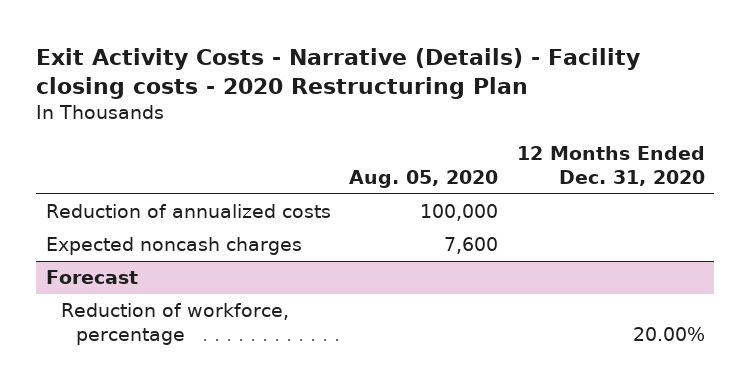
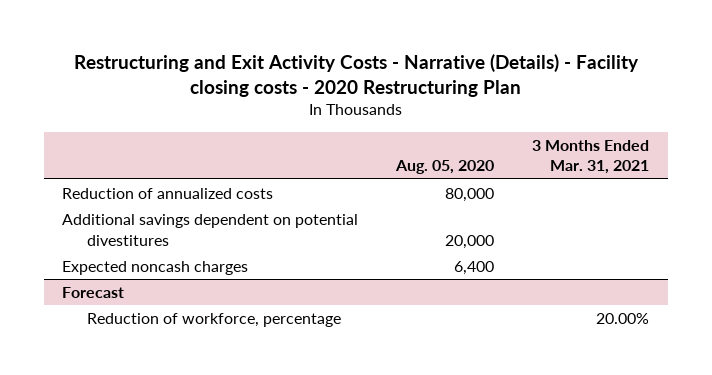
[36,48,641,99] Exit Activity Costs - Narrative (Details) - Facility closing costs - 2020 Restructuring Plan -> [73,53,639,97] Restructuring and Exit Activity Costs - Narrative (Details) - Facility closing costs - 2020 Restructuring Plan
[516,146,705,187] 12 Months Ended Dec. 31, 2020 -> none
none -> [532,139,650,175] 3 Months Ended Mar. 31, 2021
[420,204,499,222] 100,000 -> [445,188,495,203] 80,000
none -> [62,214,359,246] Additional savings dependent on potential divestitures
[444,237,499,255] 7,600 -> [454,261,495,276] 6,400

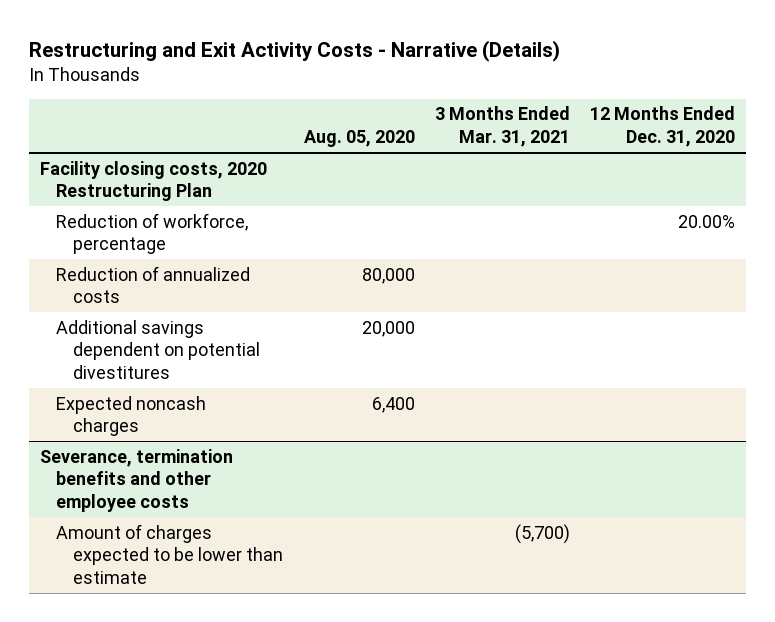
[73,53,639,97] Restructuring and Exit Activity Costs - Narrative (Details) - Facility closing costs - 2020 Restructuring Plan -> [29,40,561,63] Restructuring and Exit Activity Costs - Narrative (Details)
none -> [590,106,736,148] 12 Months Ended Dec. 31, 2020
none -> [39,160,267,202] Facility closing costs, 2020 Restructuring Plan
none -> [56,212,249,255] Reduction of workforce, percentage
[62,287,125,299] Forecast -> none
[87,313,342,328] Reduction of workforce, percentage -> none
none -> [39,448,233,513] Severance, termination benefits and other employee costs
none -> [56,523,284,585] Amount of charges expected to be lower than estimate

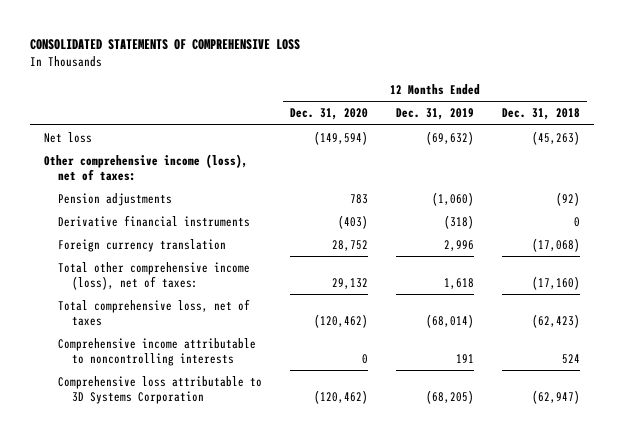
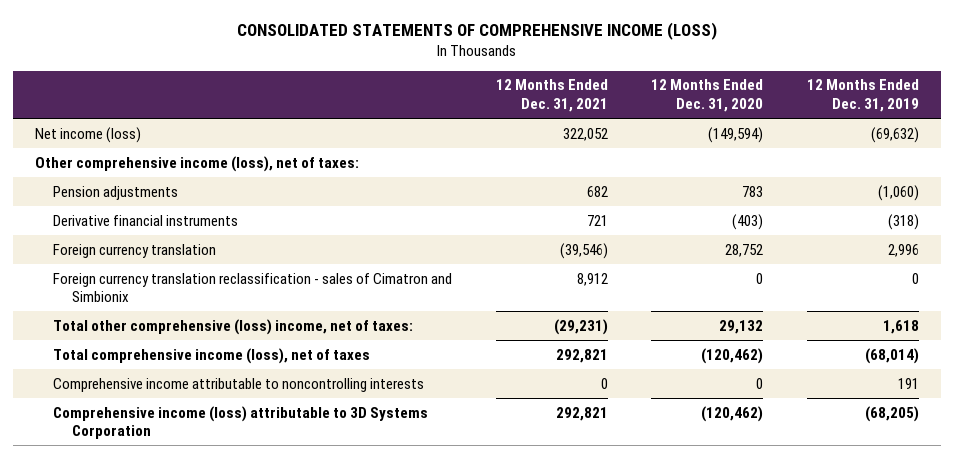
[29,38,300,50] CONSOLIDATED STATEMENTS OF COMPREHENSIVE LOSS -> [236,21,717,40] CONSOLIDATED STATEMENTS OF COMPREHENSIVE INCOME (LOSS)
[502,108,581,121] Dec. 31, 2018 -> none
none -> [495,79,608,113] 12 Months Ended Dec. 31, 2021
[43,131,92,143] Net loss -> [34,126,141,143] Net income (loss)
none -> [53,272,453,303] Foreign currency translation reclassification - sales of Cimatron and Simbionix
[57,261,250,290] Total other comprehensive income (loss), net of taxes: -> [53,318,414,335] Total other comprehensive (loss) income, net of taxes:
[57,298,250,326] Total comprehensive loss, net of taxes -> [53,347,371,364] Total comprehensive income (loss), net of taxes
[57,375,262,404] Comprehensive loss attributable to 3D Systems Corporation -> [53,405,429,440] Comprehensive income (loss) attributable to 3D Systems Corporation

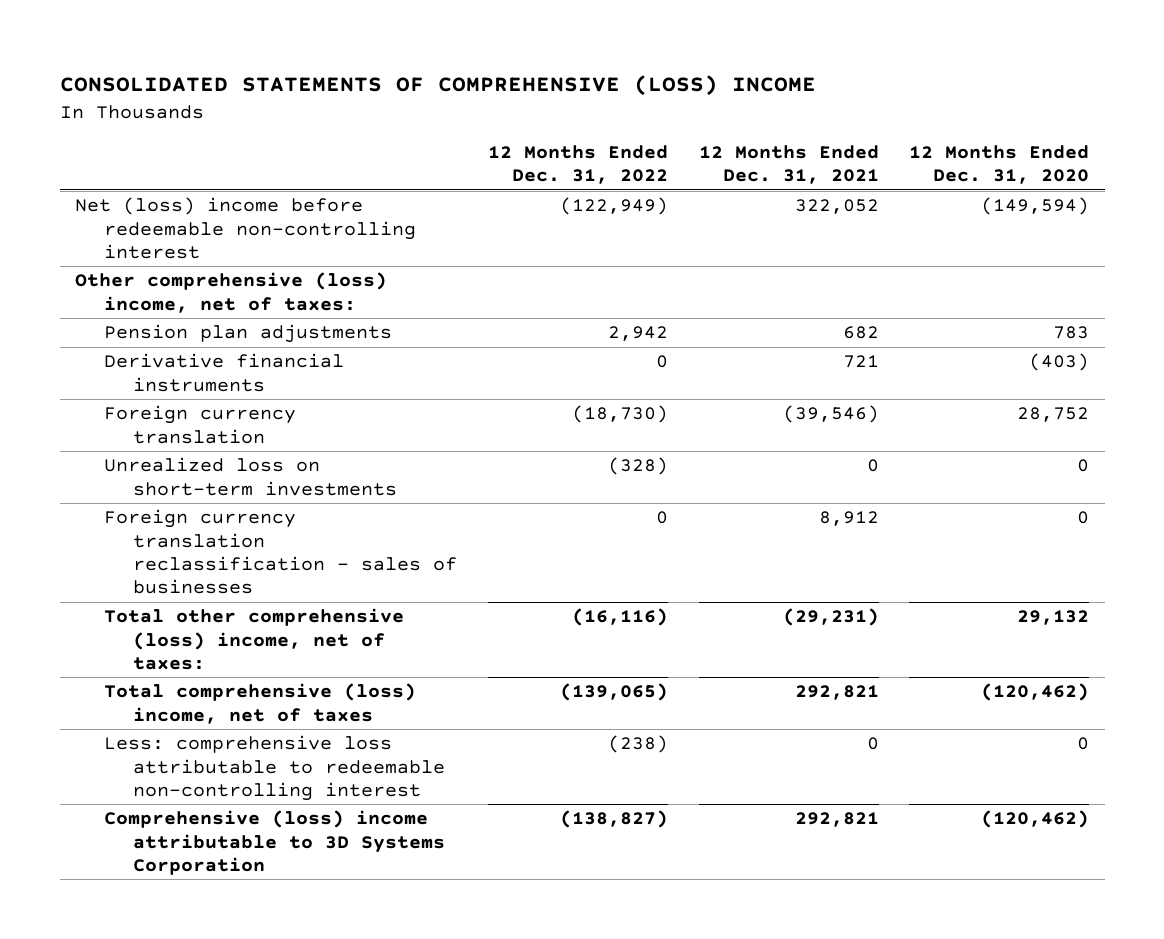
[236,21,717,40] CONSOLIDATED STATEMENTS OF COMPREHENSIVE INCOME (LOSS) -> [59,74,816,96] CONSOLIDATED STATEMENTS OF COMPREHENSIVE (LOSS) INCOME
[807,79,920,113] 12 Months Ended Dec. 31, 2019 -> none
none -> [487,144,668,185] 12 Months Ended Dec. 31, 2022
[34,126,141,143] Net income (loss) -> [75,197,417,259] Net (loss) income before redeemable non-controlling interest
[34,155,359,172] Other comprehensive income (loss), net of taxes: -> [75,272,388,313] Other comprehensive (loss) income, net of taxes:
[53,185,179,200] Pension adjustments -> [104,324,393,344] Pension plan adjustments
none -> [104,457,398,496] Unrealized loss on short-term investments
[53,272,453,303] Foreign currency translation reclassification - sales of Cimatron and Simbionix -> [104,509,458,595] Foreign currency translation reclassification - sales of businesses
[53,347,371,364] Total comprehensive income (loss), net of taxes -> [104,683,417,724] Total comprehensive (loss) income, net of taxes
[53,377,425,392] Comprehensive income attributable to noncontrolling interests -> [104,735,446,801] Less: comprehensive loss attributable to redeemable non-controlling interest
[53,405,429,440] Comprehensive income (loss) attributable to 3D Systems Corporation -> [104,810,446,875] Comprehensive (loss) income attributable to 3D Systems Corporation

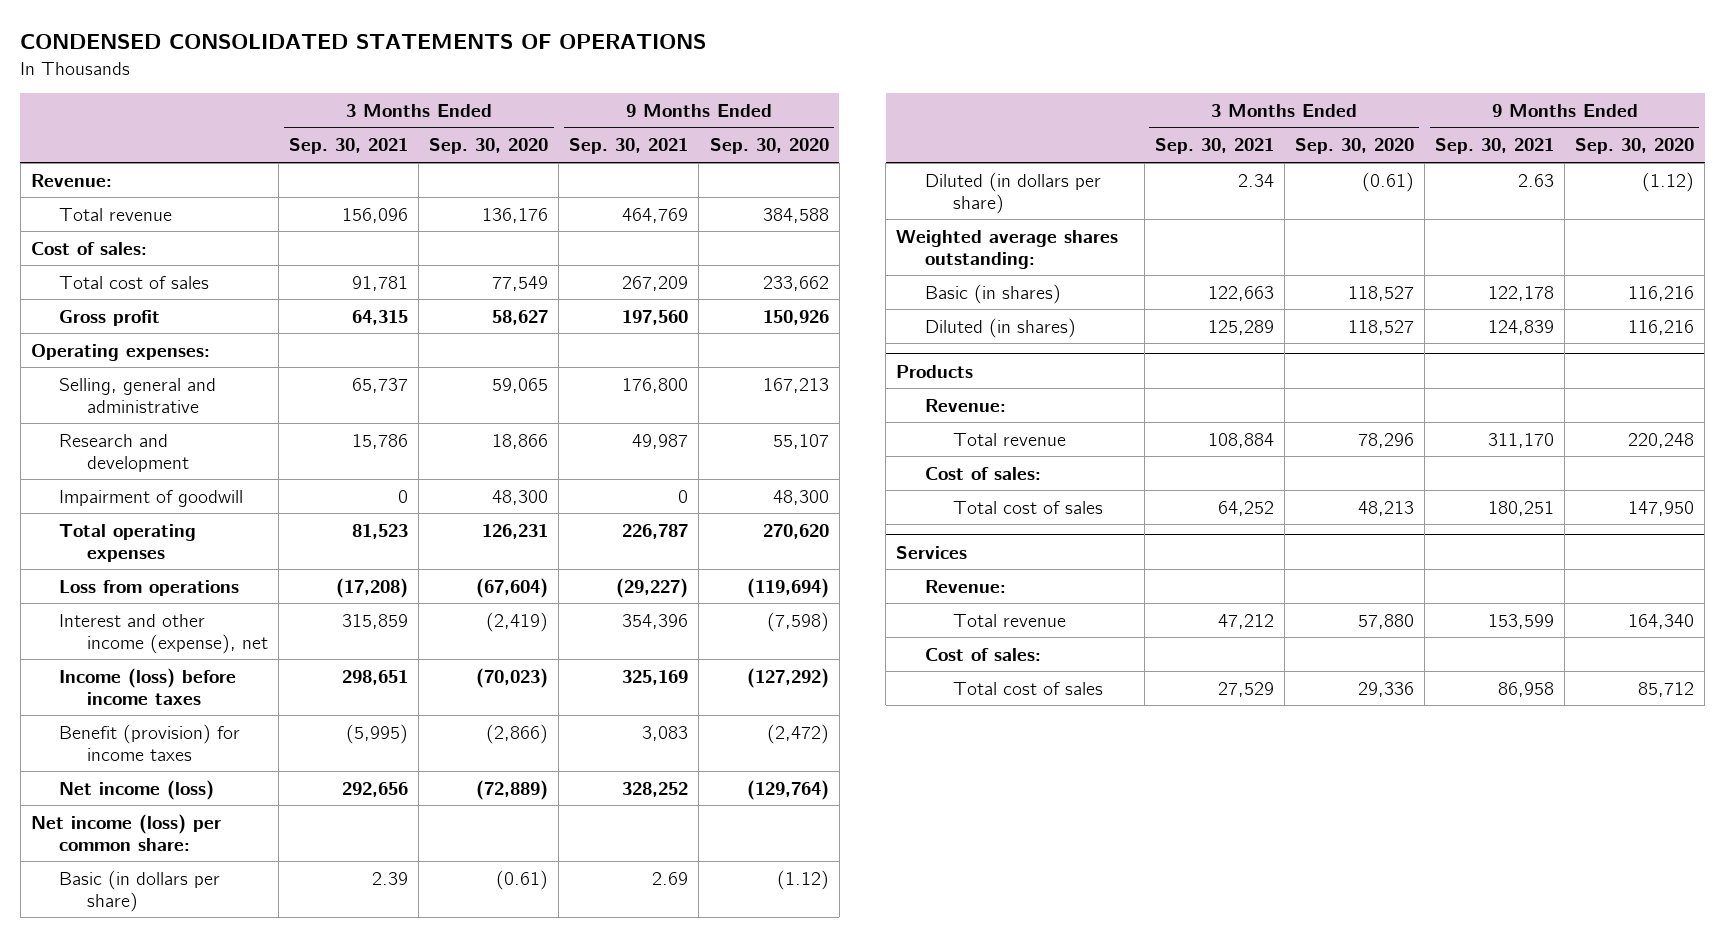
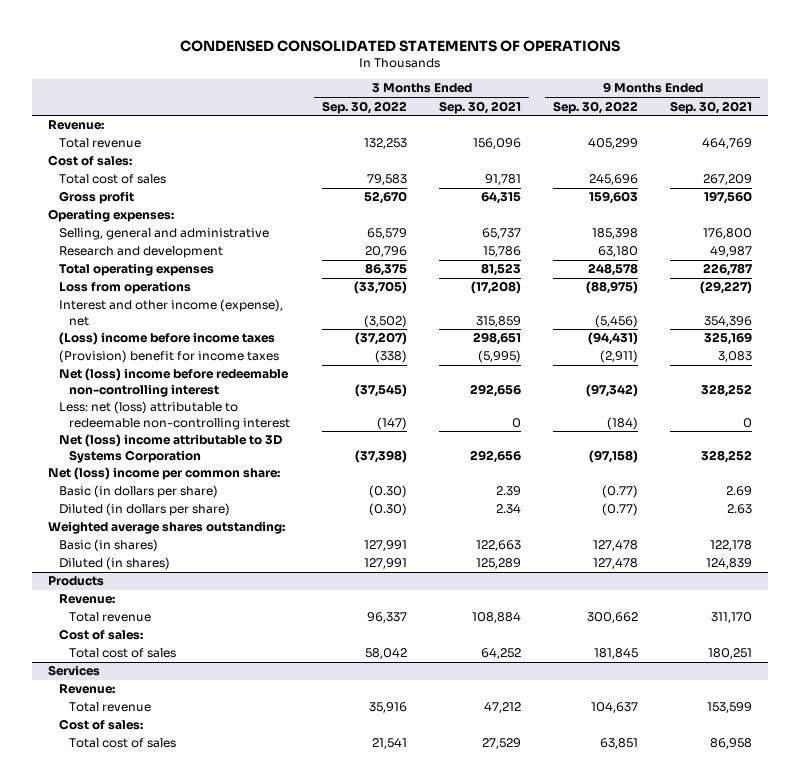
[429,138,549,155] Sep. 30, 2020 -> none
[709,138,829,155] Sep. 30, 2020 -> none
none -> [322,100,408,114] Sep. 30, 2022
none -> [553,100,639,114] Sep. 30, 2022
[58,489,243,507] Impairment of goodwill -> none
[58,667,236,705] Income (loss) before income taxes -> [58,332,275,346] (Loss) income before income taxes
[58,723,240,761] Benefit (provision) for income taxes -> [58,350,279,364] (Provision) benefit for income taxes
[58,779,214,800] Net income (loss) -> [58,368,289,397] Net (loss) income before redeemable non-controlling interest
none -> [58,401,291,430] Less: net (loss) attributable to redeemable non-controlling interest
none -> [58,434,282,463] Net (loss) income attributable to 3D Systems Corporation
[30,813,221,851] Net income (loss) per common share: -> [48,467,281,481] Net (loss) income per common share:

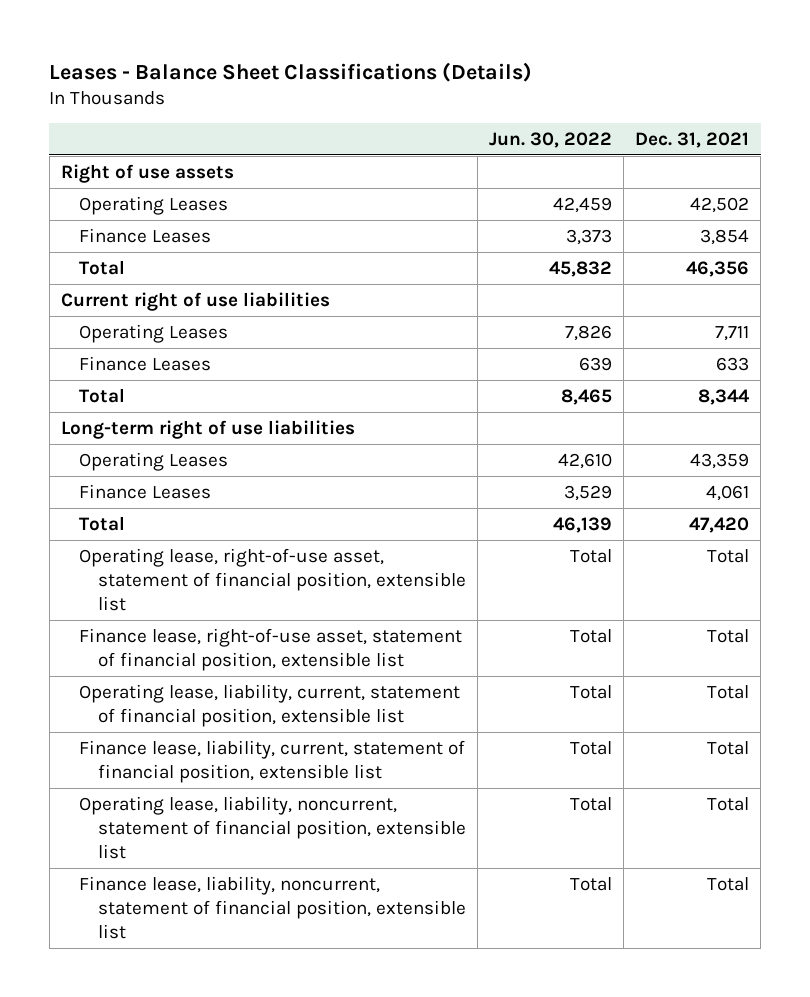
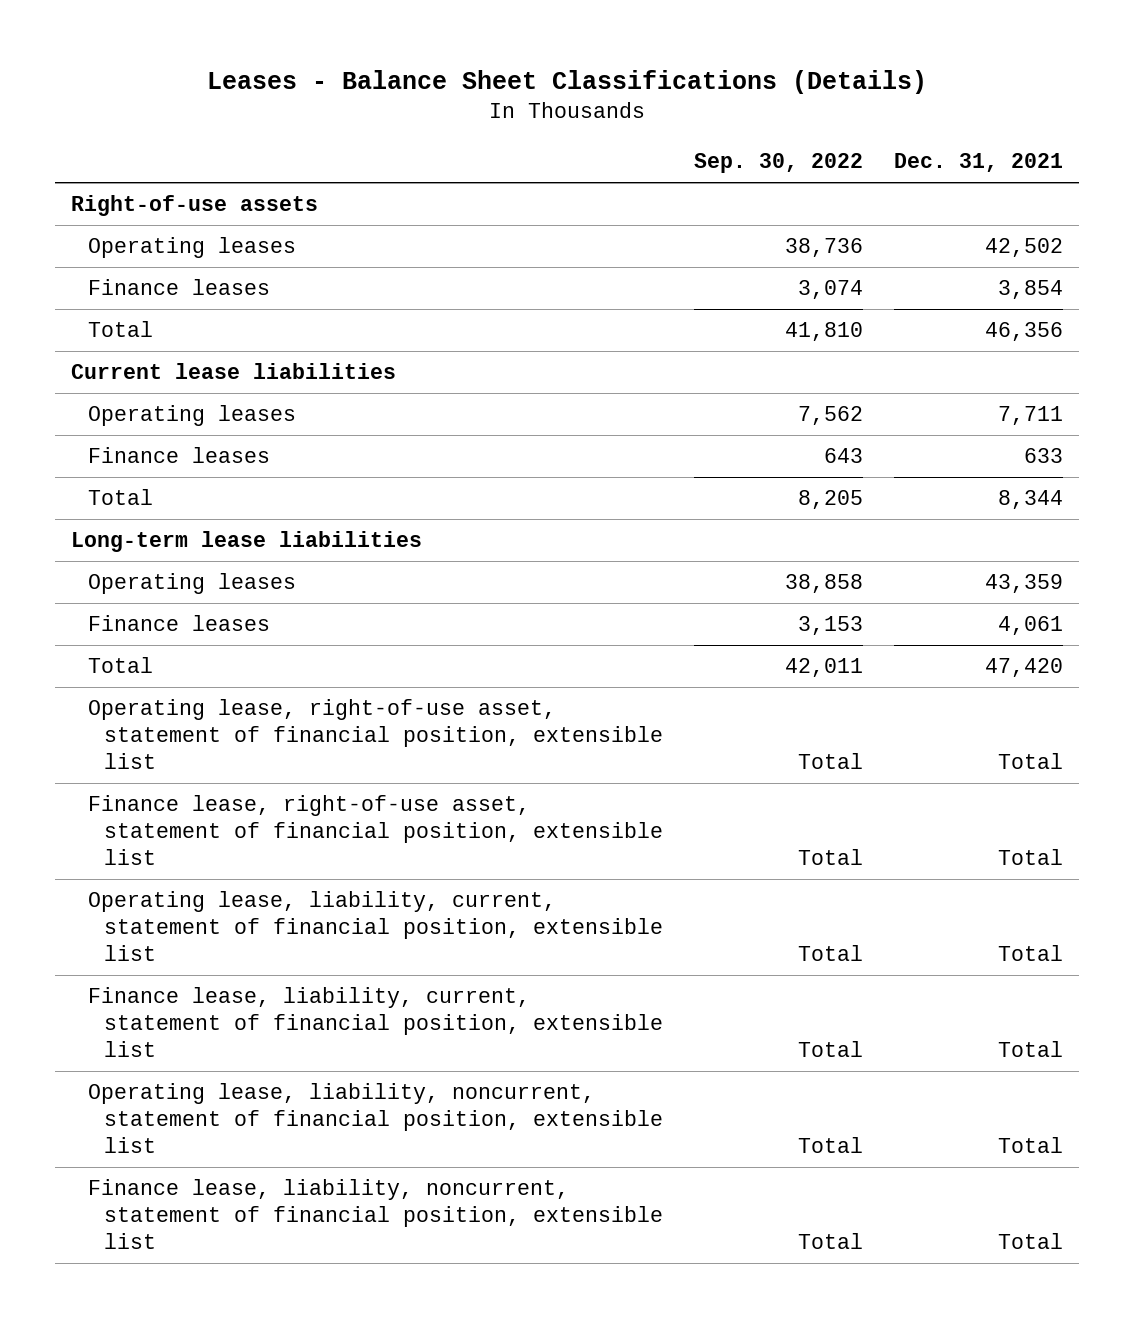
[488,131,612,148] Jun. 30, 2022 -> none
none -> [694,153,864,174] Sep. 30, 2022
[61,163,235,183] Right of use assets -> [70,195,318,217] Right-of-use assets
[79,195,229,215] Operating Leases -> [87,237,296,259] Operating leases
[79,227,212,243] Finance Leases -> [87,279,270,296] Finance leases
[61,291,331,311] Current right of use liabilities -> [70,363,396,380] Current lease liabilities
[79,323,229,343] Operating Leases -> [87,405,296,427] Operating leases
[79,355,212,371] Finance Leases -> [87,447,270,464] Finance leases
[61,419,356,439] Long-term right of use liabilities -> [70,531,422,553] Long-term lease liabilities
[79,451,229,471] Operating Leases -> [87,573,296,595] Operating leases
[79,483,212,499] Finance Leases -> [87,615,270,632] Finance leases

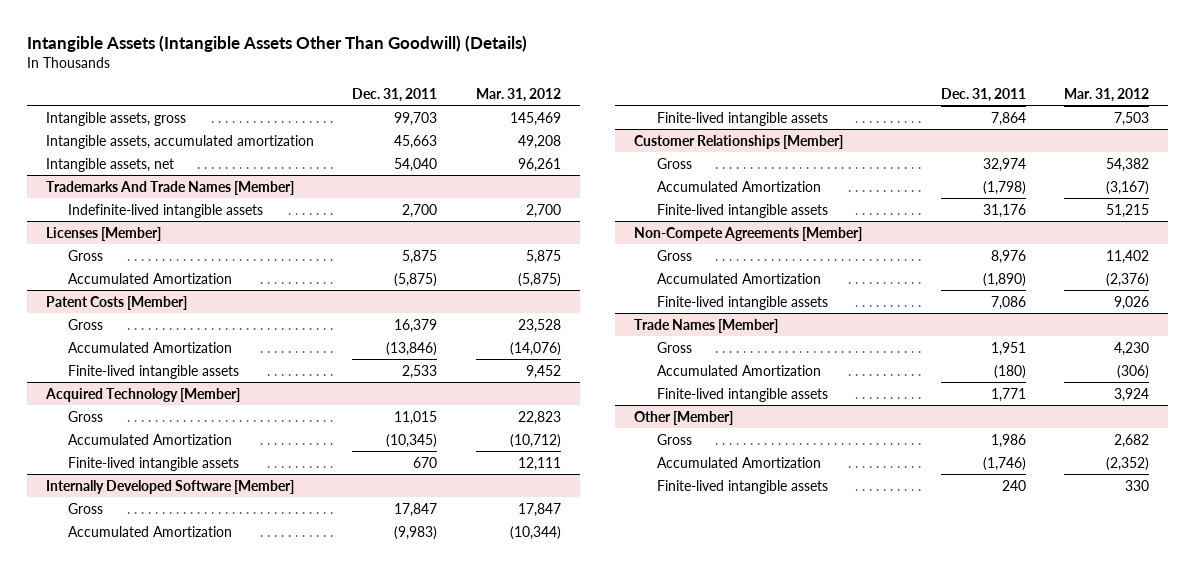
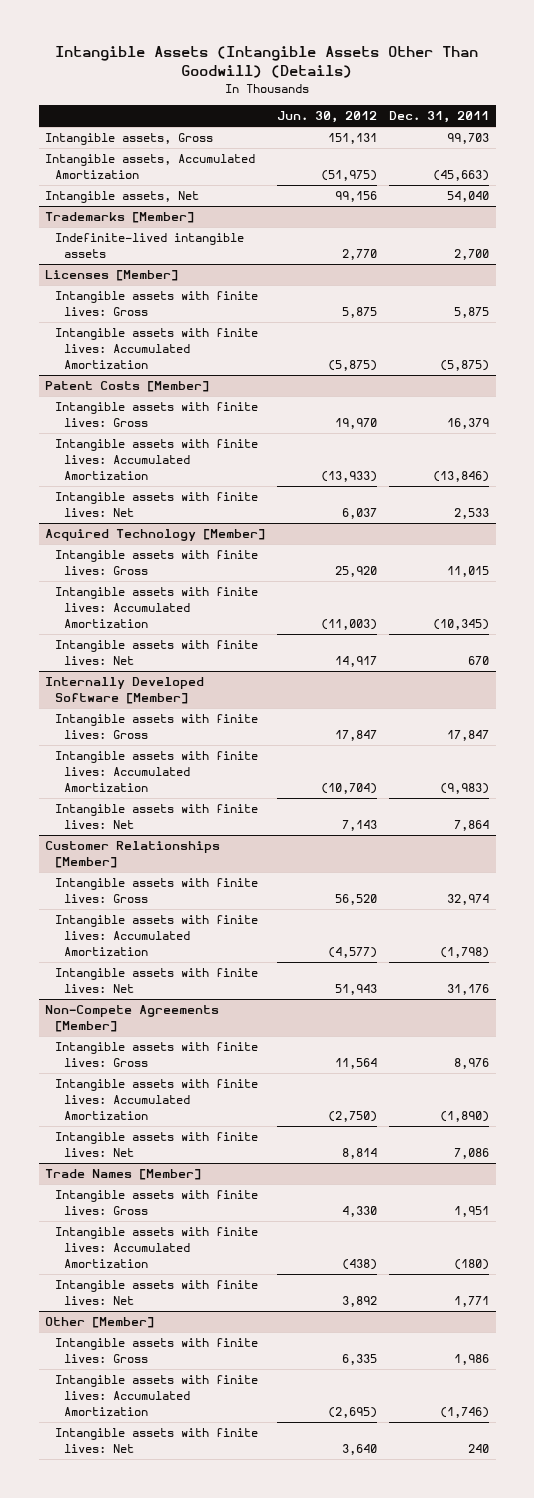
[475,87,561,102] Mar. 31, 2012 -> none
none -> [277,111,378,124] Jun. 30, 2012
[46,180,295,195] Trademarks And Trade Names [Member] -> none
[46,111,187,126] Intangible assets, gross -> [44,133,213,146] Intangible assets, Gross
[46,134,315,149] Intangible assets, accumulated amortization -> [44,154,255,180] Intangible assets, Accumulated Amortization
[394,134,438,149] 45,663 -> [433,170,490,182] (45,663)
[46,157,175,172] Intangible assets, net -> [44,191,199,204] Intangible assets, Net
none -> [44,212,194,224] Trademarks [Member]
[68,249,104,261] Gross -> [54,291,258,317] Intangible assets with finite lives: Gross
[68,272,233,284] Accumulated Amortization -> [54,328,258,369] Intangible assets with finite lives: Accumulated Amortization
[68,318,104,330] Gross -> [54,402,258,428] Intangible assets with finite lives: Gross
[68,341,233,353] Accumulated Amortization -> [54,439,258,480] Intangible assets with finite lives: Accumulated Amortization
[68,364,240,379] Finite-lived intangible assets -> [54,492,258,518] Intangible assets with finite lives: Net
[68,410,104,422] Gross -> [54,550,258,576] Intangible assets with finite lives: Gross
[68,433,233,445] Accumulated Amortization -> [54,587,258,628] Intangible assets with finite lives: Accumulated Amortization
[68,456,240,471] Finite-lived intangible assets -> [54,640,258,666] Intangible assets with finite lives: Net
[68,502,104,514] Gross -> [54,714,258,740] Intangible assets with finite lives: Gross
[68,525,233,537] Accumulated Amortization -> [54,751,258,792] Intangible assets with finite lives: Accumulated Amortization
[656,111,828,126] Finite-lived intangible assets -> [54,804,258,830] Intangible assets with finite lives: Net
[656,157,692,169] Gross -> [54,878,258,904] Intangible assets with finite lives: Gross
[656,180,821,192] Accumulated Amortization -> [54,915,258,956] Intangible assets with finite lives: Accumulated Amortization
[656,203,828,218] Finite-lived intangible assets -> [54,968,258,994] Intangible assets with finite lives: Net
[656,249,692,261] Gross -> [54,1042,258,1068] Intangible assets with finite lives: Gross
[656,272,821,284] Accumulated Amortization -> [54,1079,258,1120] Intangible assets with finite lives: Accumulated Amortization
[656,295,828,310] Finite-lived intangible assets -> [54,1132,258,1158] Intangible assets with finite lives: Net
[656,341,692,353] Gross -> [54,1190,258,1216] Intangible assets with finite lives: Gross
[656,364,821,376] Accumulated Amortization -> [54,1227,258,1268] Intangible assets with finite lives: Accumulated Amortization
[656,387,828,402] Finite-lived intangible assets -> [54,1280,258,1306] Intangible assets with finite lives: Net
[656,433,692,445] Gross -> [54,1338,258,1364] Intangible assets with finite lives: Gross
[656,456,821,468] Accumulated Amortization -> [54,1375,258,1416] Intangible assets with finite lives: Accumulated Amortization
[656,479,828,494] Finite-lived intangible assets -> [54,1428,258,1454] Intangible assets with finite lives: Net

